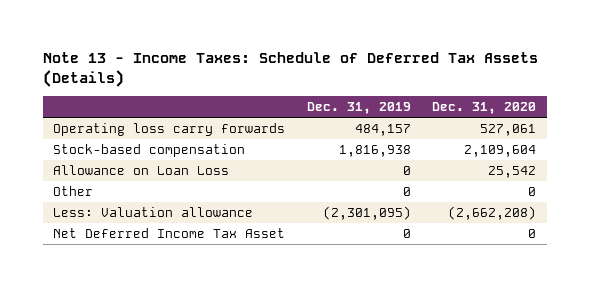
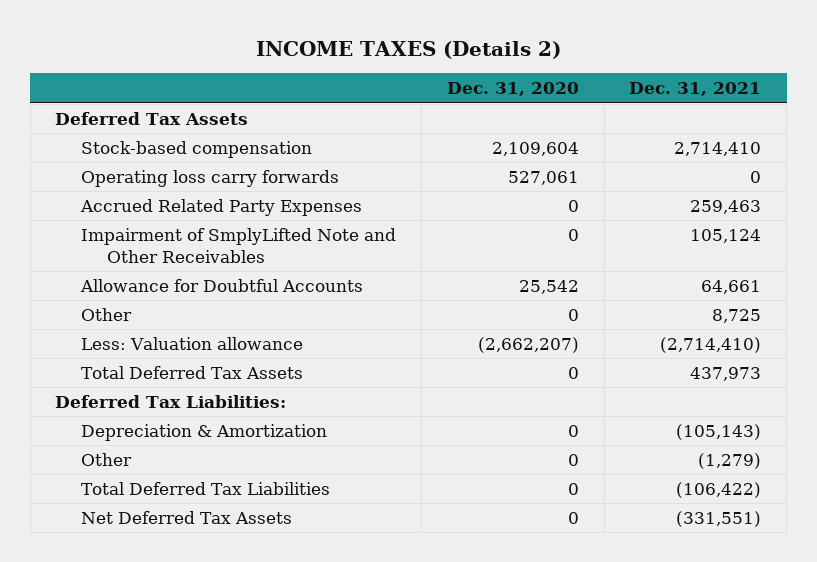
[42,51,538,88] Note 13 - Income Taxes: Schedule of Deferred Tax Assets (Details) -> [256,41,562,60] INCOME TAXES (Details 2)
[306,102,411,115] Dec. 31, 2019 -> none
none -> [629,81,762,96] Dec. 31, 2021
none -> [55,111,249,125] Deferred Tax Assets
[53,123,286,137] Operating loss carry forwards -> [81,169,340,187] Operating loss carry forwards
none -> [80,198,363,216] Accrued Related Party Expenses
none -> [81,227,397,263] Impairment of SmplyLifted Note and Other Receivables
[53,165,230,176] Allowance on Loan Loss -> [80,278,364,292] Allowance for Doubtful Accounts
[448,206,537,221] (2,662,208) -> [477,336,579,353] (2,662,207)
[53,228,286,239] Net Deferred Income Tax Asset -> [81,365,304,379] Total Deferred Tax Assets
none -> [55,394,287,408] Deferred Tax Liabilities:
none -> [81,423,328,441] Depreciation & Amortization
none -> [81,452,133,466] Other
none -> [81,481,331,495] Total Deferred Tax Liabilities
none -> [81,510,293,524] Net Deferred Tax Assets

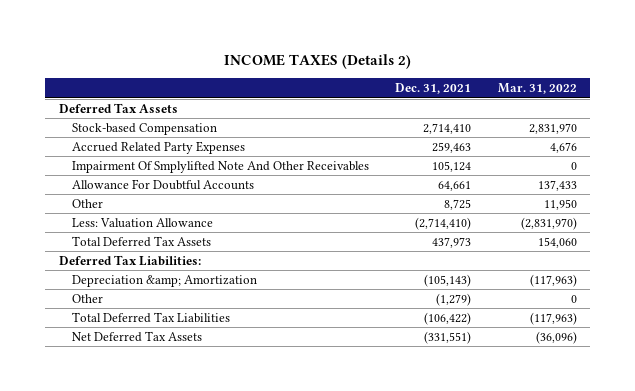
[446,81,579,96] Dec. 31, 2020 -> none
none -> [497,83,577,95] Mar. 31, 2022
[81,169,340,187] Operating loss carry forwards -> none
[81,140,313,158] Stock-based compensation -> [71,122,217,135] Stock-based Compensation
[81,227,397,263] Impairment of SmplyLifted Note and Other Receivables -> [71,160,369,173] Impairment Of Smplylifted Note And Other Receivables
[80,278,364,292] Allowance for Doubtful Accounts -> [71,178,254,190] Allowance For Doubtful Accounts
[81,336,304,350] Less: Valuation allowance -> [71,217,213,228] Less: Valuation Allowance
[81,423,328,441] Depreciation & Amortization -> [71,274,257,287] Depreciation &amp; Amortization

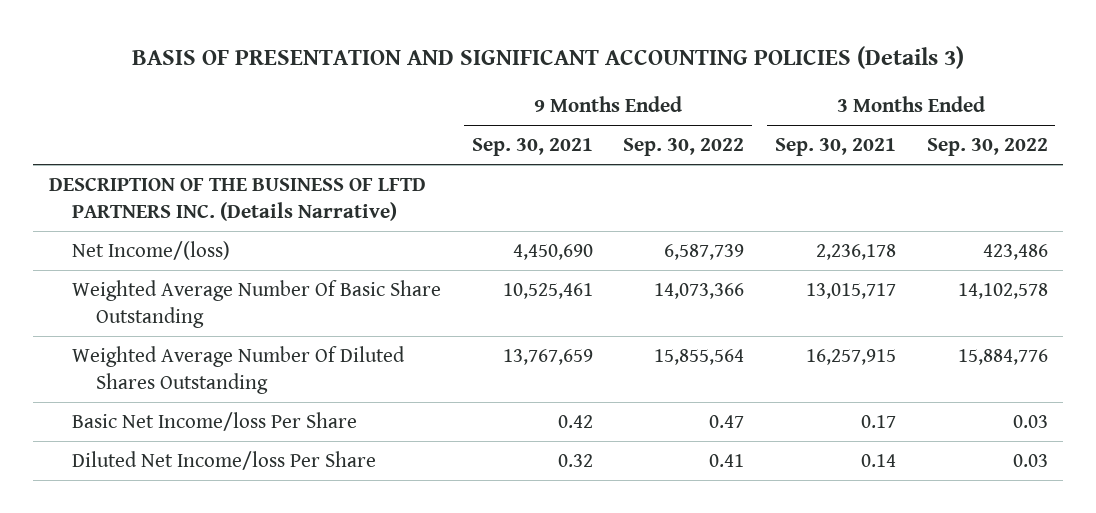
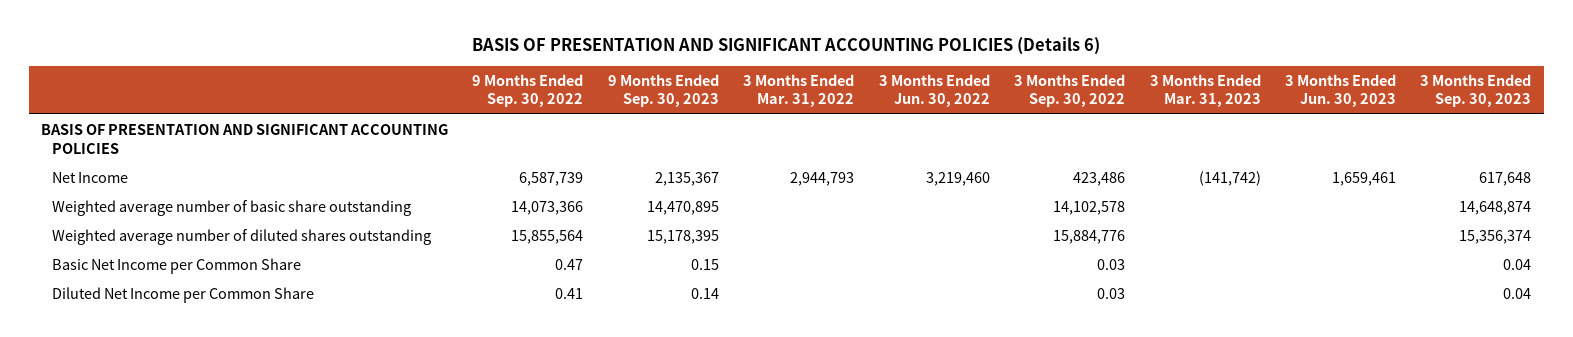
[132,46,965,70] BASIS OF PRESENTATION AND SIGNIFICANT ACCOUNTING POLICIES (Details 3) -> [472,37,1101,56] BASIS OF PRESENTATION AND SIGNIFICANT ACCOUNTING POLICIES (Details 6)
[471,138,593,157] Sep. 30, 2021 -> none
[775,138,897,157] Sep. 30, 2021 -> none
none -> [607,73,719,108] 9 Months Ended Sep. 30, 2023
none -> [743,73,855,108] 3 Months Ended Mar. 31, 2022
none -> [878,73,990,108] 3 Months Ended Jun. 30, 2022
none -> [1149,73,1261,108] 3 Months Ended Mar. 31, 2023
none -> [1285,73,1397,108] 3 Months Ended Jun. 30, 2023
none -> [1420,73,1532,108] 3 Months Ended Sep. 30, 2023
[48,178,426,221] DESCRIPTION OF THE BUSINESS OF LFTD PARTNERS INC. (Details Narrative) -> none
none -> [41,124,449,154] BASIS OF PRESENTATION AND SIGNIFICANT ACCOUNTING POLICIES
[72,241,231,261] Net Income/(loss) -> [52,172,129,184] Net Income
[72,280,442,328] Weighted Average Number Of Basic Share Outstanding -> [52,200,412,217] Weighted average number of basic share outstanding
[72,346,406,394] Weighted Average Number Of Diluted Shares Outstanding -> [52,229,432,246] Weighted average number of diluted shares outstanding
[72,412,358,432] Basic Net Income/loss Per Share -> [52,258,302,275] Basic Net Income per Common Share
[72,451,377,471] Diluted Net Income/loss Per Share -> [52,287,315,304] Diluted Net Income per Common Share

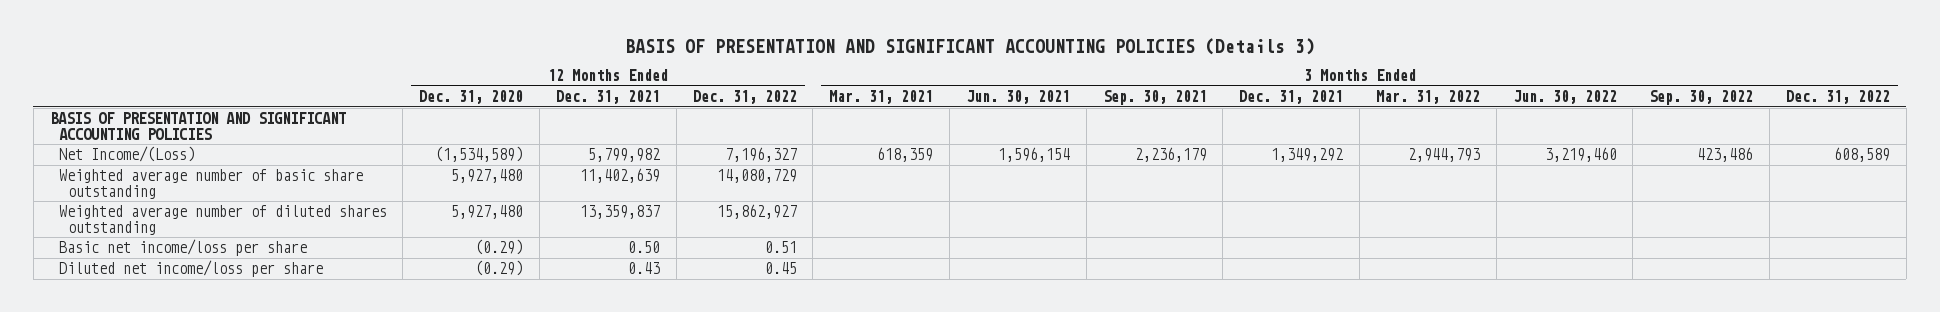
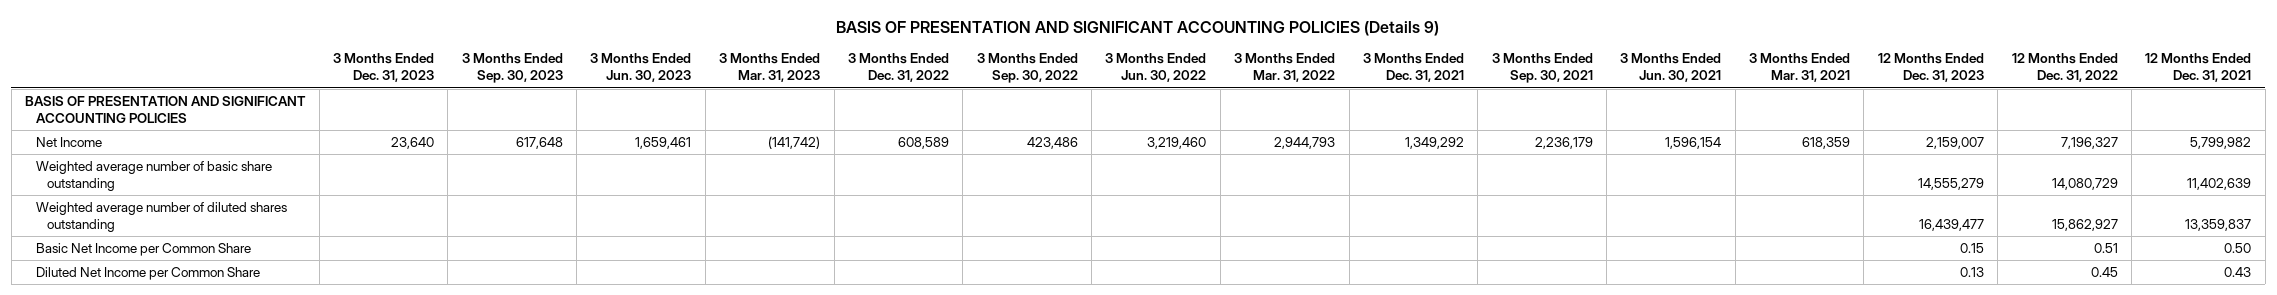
[624,37,1315,55] BASIS OF PRESENTATION AND SIGNIFICANT ACCOUNTING POLICIES (Details 3) -> [836,20,1440,36] BASIS OF PRESENTATION AND SIGNIFICANT ACCOUNTING POLICIES (Details 9)
[419,90,524,105] Dec. 31, 2020 -> none
none -> [332,53,434,83] 3 Months Ended Dec. 31, 2023
none -> [461,53,563,84] 3 Months Ended Sep. 30, 2023
none -> [590,53,692,83] 3 Months Ended Jun. 30, 2023
none -> [719,53,821,83] 3 Months Ended Mar. 31, 2023
none -> [1877,53,1984,83] 12 Months Ended Dec. 31, 2023
[58,146,195,163] Net Income/(Loss) -> [35,137,102,148] Net Income
[58,239,307,257] Basic net income/loss per share -> [35,243,251,257] Basic Net Income per Common Share
[58,260,323,278] Diluted net income/loss per share -> [35,267,260,281] Diluted Net Income per Common Share

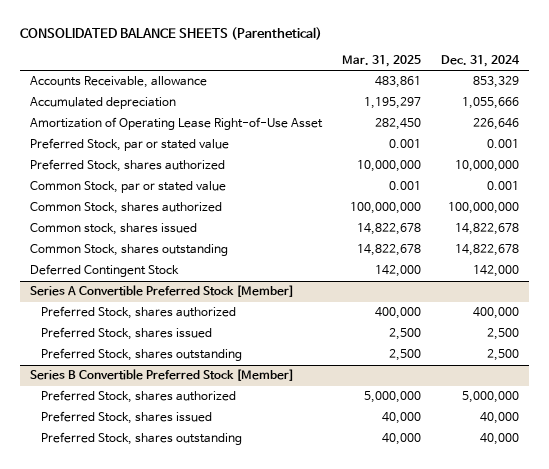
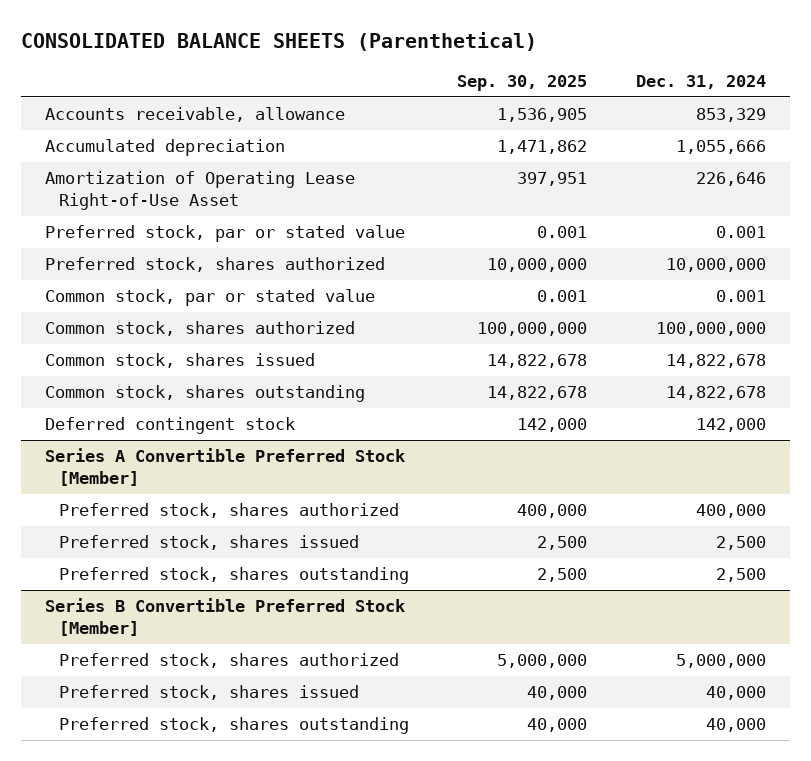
[341,55,421,68] Mar. 31, 2025 -> none
none -> [457,74,588,91] Sep. 30, 2025
[30,76,208,89] Accounts Receivable, allowance -> [45,107,346,123] Accounts receivable, allowance
[30,138,230,152] Preferred Stock, par or stated value -> [45,225,406,243] Preferred stock, par or stated value
[30,159,226,173] Preferred Stock, shares authorized -> [45,257,386,273] Preferred stock, shares authorized
[30,181,227,194] Common Stock, par or stated value -> [45,289,376,307] Common stock, par or stated value
[30,202,223,215] Common Stock, shares authorized -> [45,321,356,337] Common stock, shares authorized
[30,244,229,257] Common Stock, shares outstanding -> [45,385,366,403] Common stock, shares outstanding
[30,264,180,278] Deferred Contingent Stock -> [45,417,296,435] Deferred contingent stock
[41,306,237,320] Preferred Stock, shares authorized -> [59,503,400,519] Preferred stock, shares authorized
[41,327,213,341] Preferred Stock, shares issued -> [59,535,360,551] Preferred stock, shares issued
[41,348,243,362] Preferred Stock, shares outstanding -> [59,567,410,585] Preferred stock, shares outstanding
[41,390,237,404] Preferred Stock, shares authorized -> [59,653,400,669] Preferred stock, shares authorized
[41,411,213,425] Preferred Stock, shares issued -> [59,685,360,701] Preferred stock, shares issued
[41,432,243,446] Preferred Stock, shares outstanding -> [59,717,410,735] Preferred stock, shares outstanding

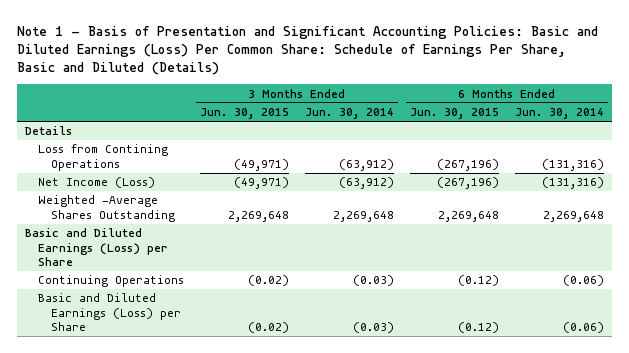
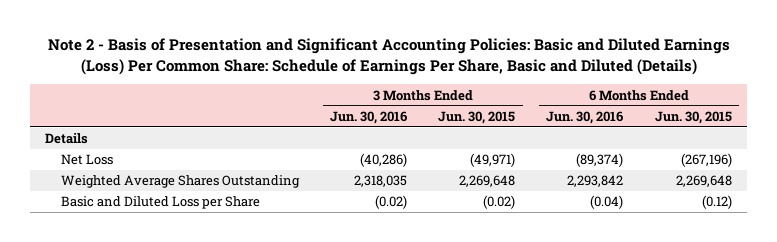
[17,25,599,76] Note 1 - Basis of Presentation and Significant Accounting Policies: Basic and Diluted Earnings (Loss) Per Common Share: Schedule of Earnings Per Share, Basic and Diluted (Details) -> [47,38,730,75] Note 2 - Basis of Presentation and Significant Accounting Policies: Basic and Diluted Earnings (Loss) Per Common Share: Schedule of Earnings Per Share, Basic and Diluted (Details)
[304,108,394,120] Jun. 30, 2014 -> none
[514,108,604,120] Jun. 30, 2014 -> none
none -> [330,110,408,124] Jun. 30, 2016
none -> [546,110,624,124] Jun. 30, 2016
[38,144,169,171] Loss from Contining Operations -> none
[25,228,169,266] Basic and Diluted Earnings (Loss) per Share -> none
[38,275,185,288] Continuing Operations -> none
[38,177,156,189] Net Income (Loss) -> [61,154,114,166] Net Loss
[38,195,175,222] Weighted -Average Shares Outstanding -> [61,175,301,189] Weighted Average Shares Outstanding
[38,293,181,331] Basic and Diluted Earnings (Loss) per Share -> [61,196,261,210] Basic and Diluted Loss per Share

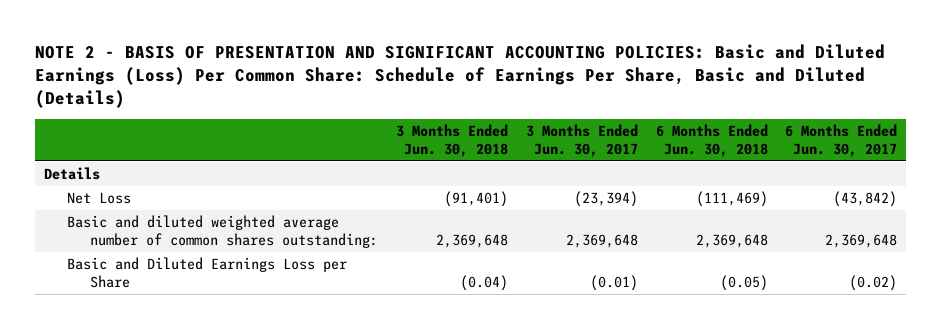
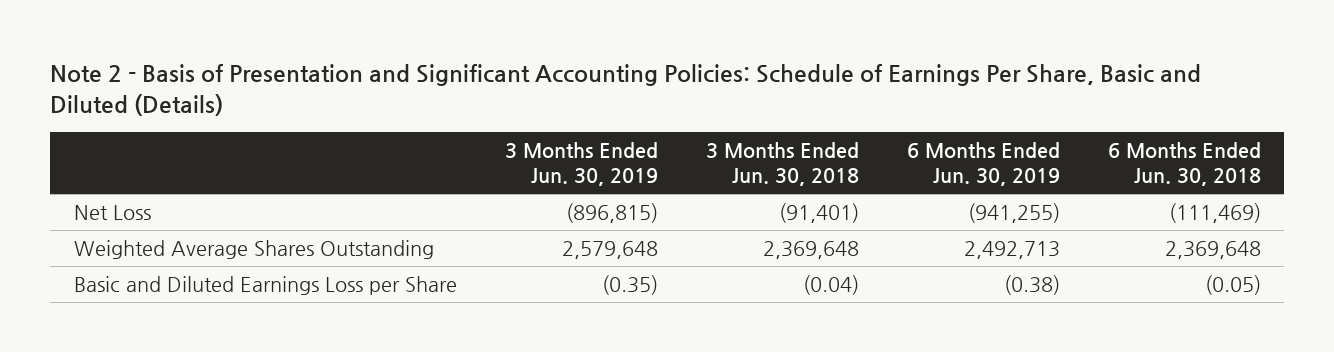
[35,44,886,109] NOTE 2 - BASIS OF PRESENTATION AND SIGNIFICANT ACCOUNTING POLICIES: Basic and Diluted Earnings (Loss) Per Common Share: Schedule of Earnings Per Share, Basic and Diluted (Details) -> [49,63,1201,116] Note 2 - Basis of Presentation and Significant Accounting Policies: Schedule of Earnings Per Share, Basic and Diluted (Details)
[525,123,638,157] 3 Months Ended Jun. 30, 2017 -> none
[785,123,898,157] 6 Months Ended Jun. 30, 2017 -> none
none -> [504,142,658,186] 3 Months Ended Jun. 30, 2019
none -> [906,142,1060,186] 6 Months Ended Jun. 30, 2019
[44,167,101,181] Details -> none
[67,215,379,249] Basic and diluted weighted average number of common shares outstanding: -> [73,240,434,260] Weighted Average Shares Outstanding

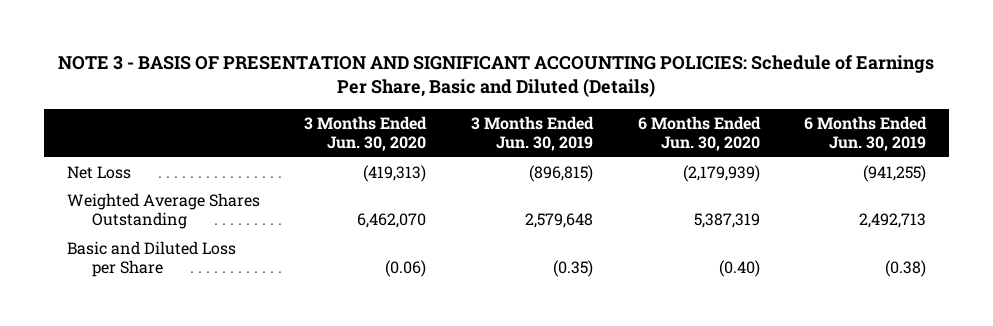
[49,63,1201,116] Note 2 - Basis of Presentation and Significant Accounting Policies: Schedule of Earnings Per Share, Basic and Diluted (Details) -> [58,54,935,98] NOTE 3 - BASIS OF PRESENTATION AND SIGNIFICANT ACCOUNTING POLICIES: Schedule of Earnings Per Share, Basic and Diluted (Details)
[705,142,859,186] 3 Months Ended Jun. 30, 2018 -> none
[1107,142,1261,186] 6 Months Ended Jun. 30, 2018 -> none
none -> [304,115,428,152] 3 Months Ended Jun. 30, 2020
none -> [637,115,761,152] 6 Months Ended Jun. 30, 2020
[73,276,457,296] Basic and Diluted Earnings Loss per Share -> [66,240,236,278] Basic and Diluted Loss per Share

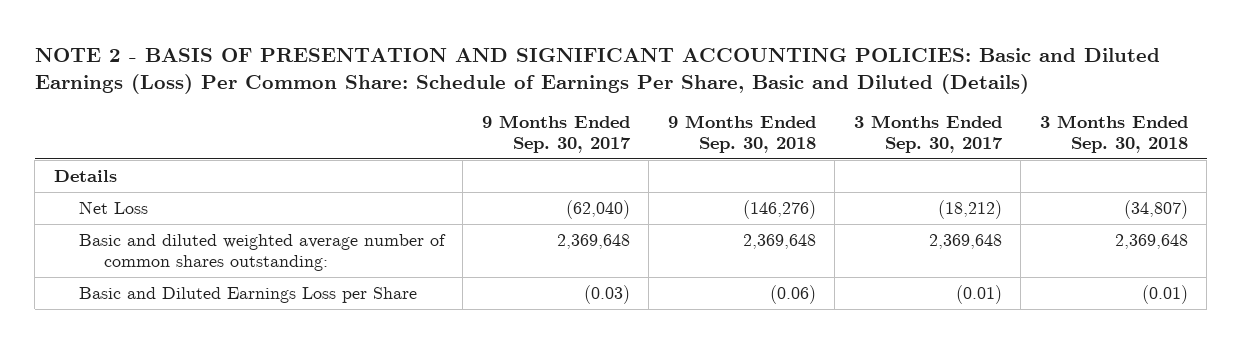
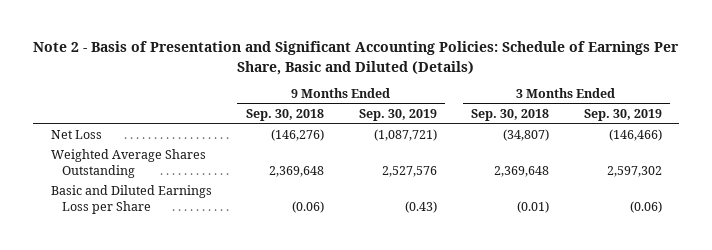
[34,47,1160,94] NOTE 2 - BASIS OF PRESENTATION AND SIGNIFICANT ACCOUNTING POLICIES: Basic and Diluted Earnings (Loss) Per Common Share: Schedule of Earnings Per Share, Basic and Diluted (Details) -> [33,41,680,75] Note 2 - Basis of Presentation and Significant Accounting Policies: Schedule of Earnings Per Share, Basic and Diluted (Details)
[481,115,631,153] 9 Months Ended Sep. 30, 2017 -> none
[853,115,1003,153] 3 Months Ended Sep. 30, 2017 -> none
none -> [358,109,437,122] Sep. 30, 2019
none -> [583,109,662,122] Sep. 30, 2019
[53,170,117,183] Details -> none
[78,234,446,271] Basic and diluted weighted average number of common shares outstanding: -> [50,149,206,179] Weighted Average Shares Outstanding

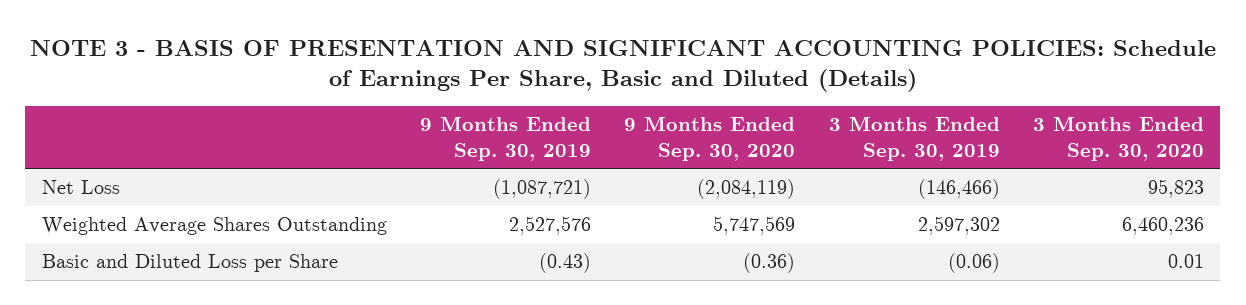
[33,41,680,75] Note 2 - Basis of Presentation and Significant Accounting Policies: Schedule of Earnings Per Share, Basic and Diluted (Details) -> [29,39,1216,93] NOTE 3 - BASIS OF PRESENTATION AND SIGNIFICANT ACCOUNTING POLICIES: Schedule of Earnings Per Share, Basic and Diluted (Details)
[246,109,325,122] Sep. 30, 2018 -> none
[471,109,550,122] Sep. 30, 2018 -> none
none -> [624,116,796,161] 9 Months Ended Sep. 30, 2020
none -> [1032,116,1204,161] 3 Months Ended Sep. 30, 2020
[50,185,212,215] Basic and Diluted Earnings Loss per Share -> [41,254,338,273] Basic and Diluted Loss per Share

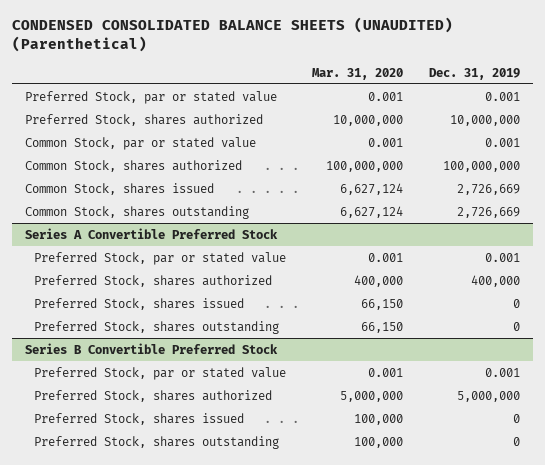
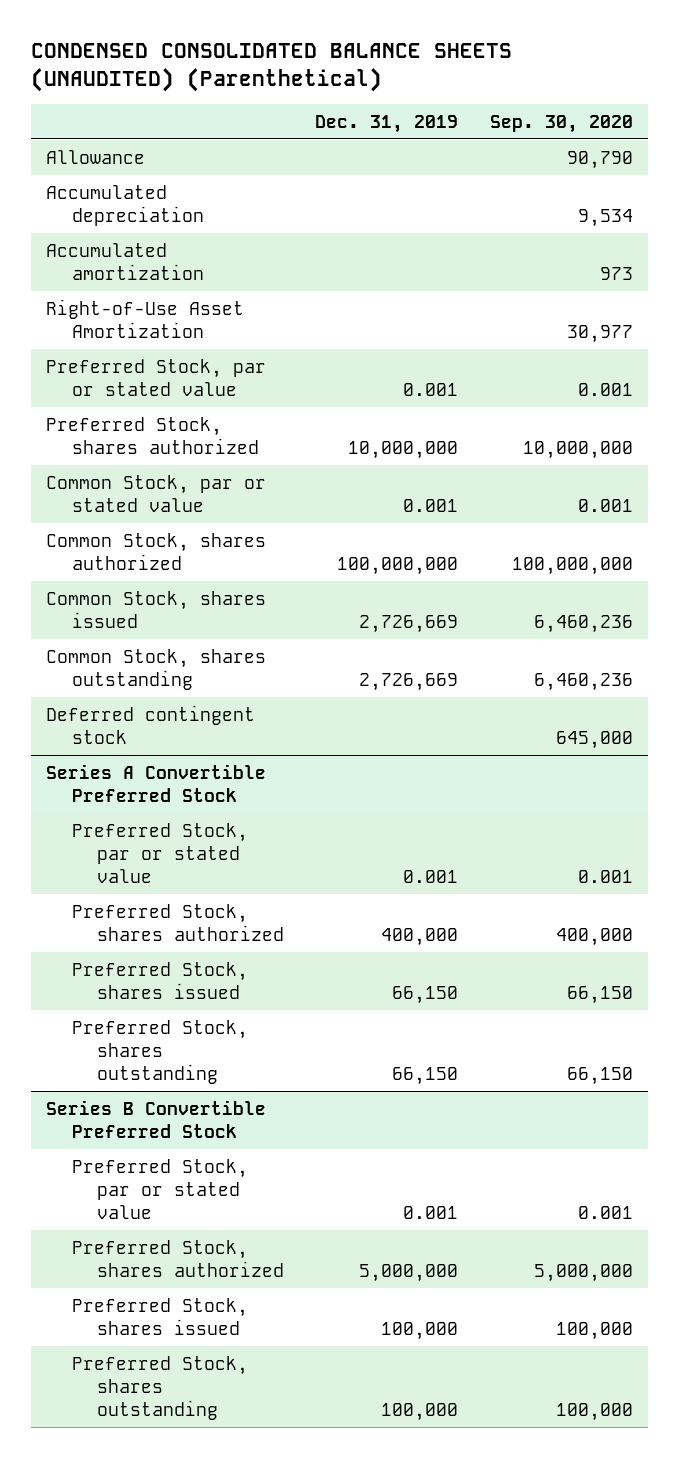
[311,67,403,80] Mar. 31, 2020 -> none
none -> [489,114,633,133] Sep. 30, 2020
none -> [46,149,146,164] Allowance
none -> [46,184,204,226] Accumulated depreciation
none -> [46,242,204,280] Accumulated amortization
none -> [46,298,245,338] Right-of-Use Asset Amortization
none -> [46,704,256,744] Deferred contingent stock
[512,298,520,308] 0 -> [392,985,459,1004] 66,150
[512,321,520,331] 0 -> [392,1066,459,1085] 66,150
[512,413,520,423] 0 -> [381,1321,459,1340] 100,000
[512,436,520,446] 0 -> [381,1402,459,1421] 100,000

